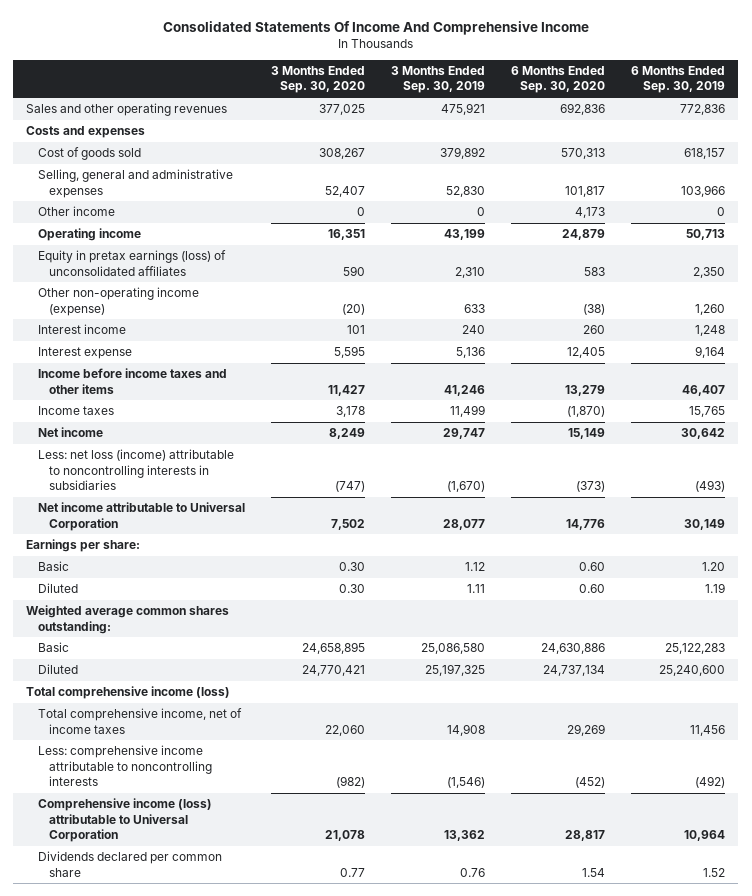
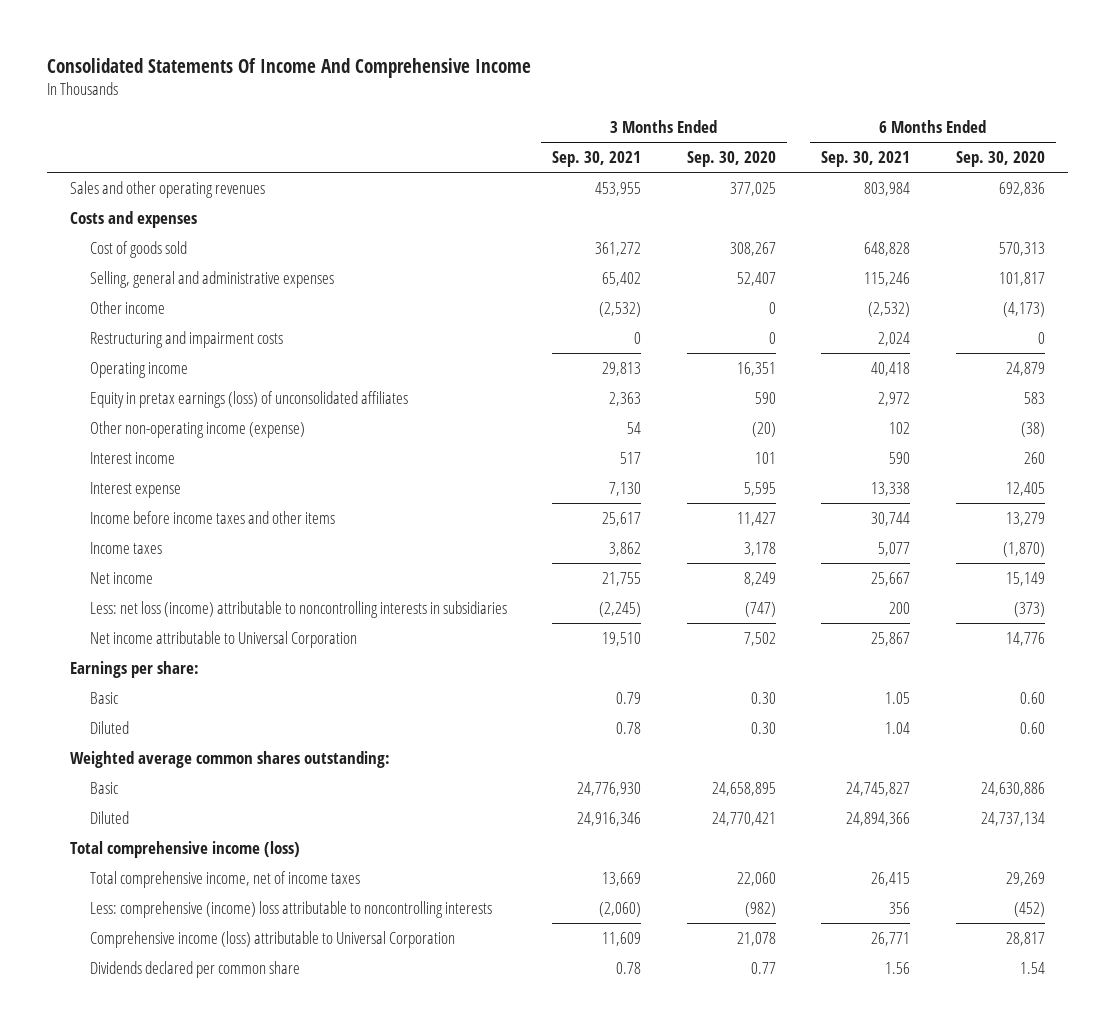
[390,66,485,94] 3 Months Ended Sep. 30, 2019 -> none
[631,66,726,94] 6 Months Ended Sep. 30, 2019 -> none
none -> [552,151,642,168] Sep. 30, 2021
none -> [821,151,911,168] Sep. 30, 2021
[574,207,605,219] 4,173 -> [1003,302,1046,318] (4,173)
none -> [89,331,283,349] Restructuring and impairment costs
[37,745,213,786] Less: comprehensive income attributable to noncontrolling interests -> [89,901,492,919] Less: comprehensive (income) loss attributable to noncontrolling interests

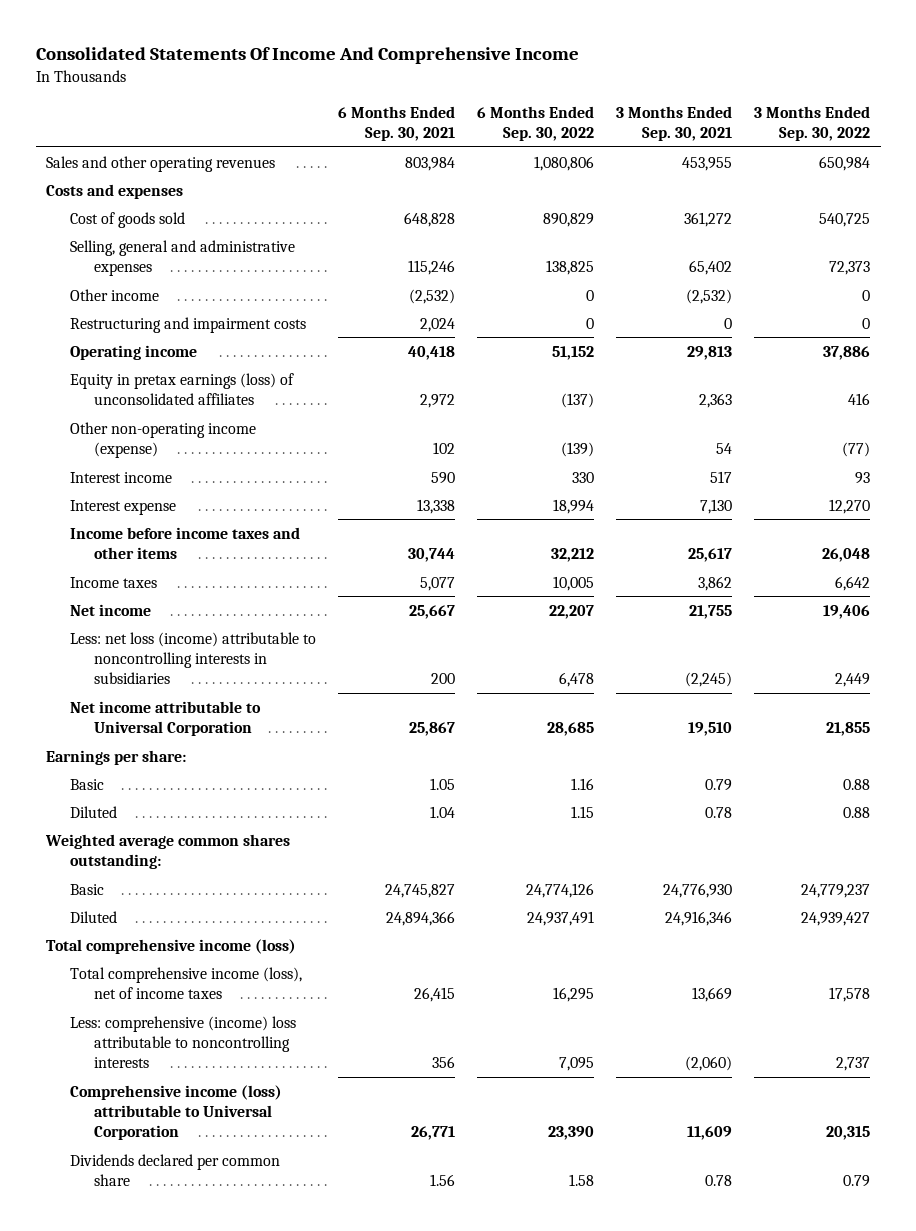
[686,151,776,168] Sep. 30, 2020 -> none
[956,151,1046,168] Sep. 30, 2020 -> none
none -> [477,105,595,142] 6 Months Ended Sep. 30, 2022
none -> [753,105,870,142] 3 Months Ended Sep. 30, 2022
[89,871,360,889] Total comprehensive income, net of income taxes -> [70,966,303,999] Total comprehensive income (loss), net of income taxes

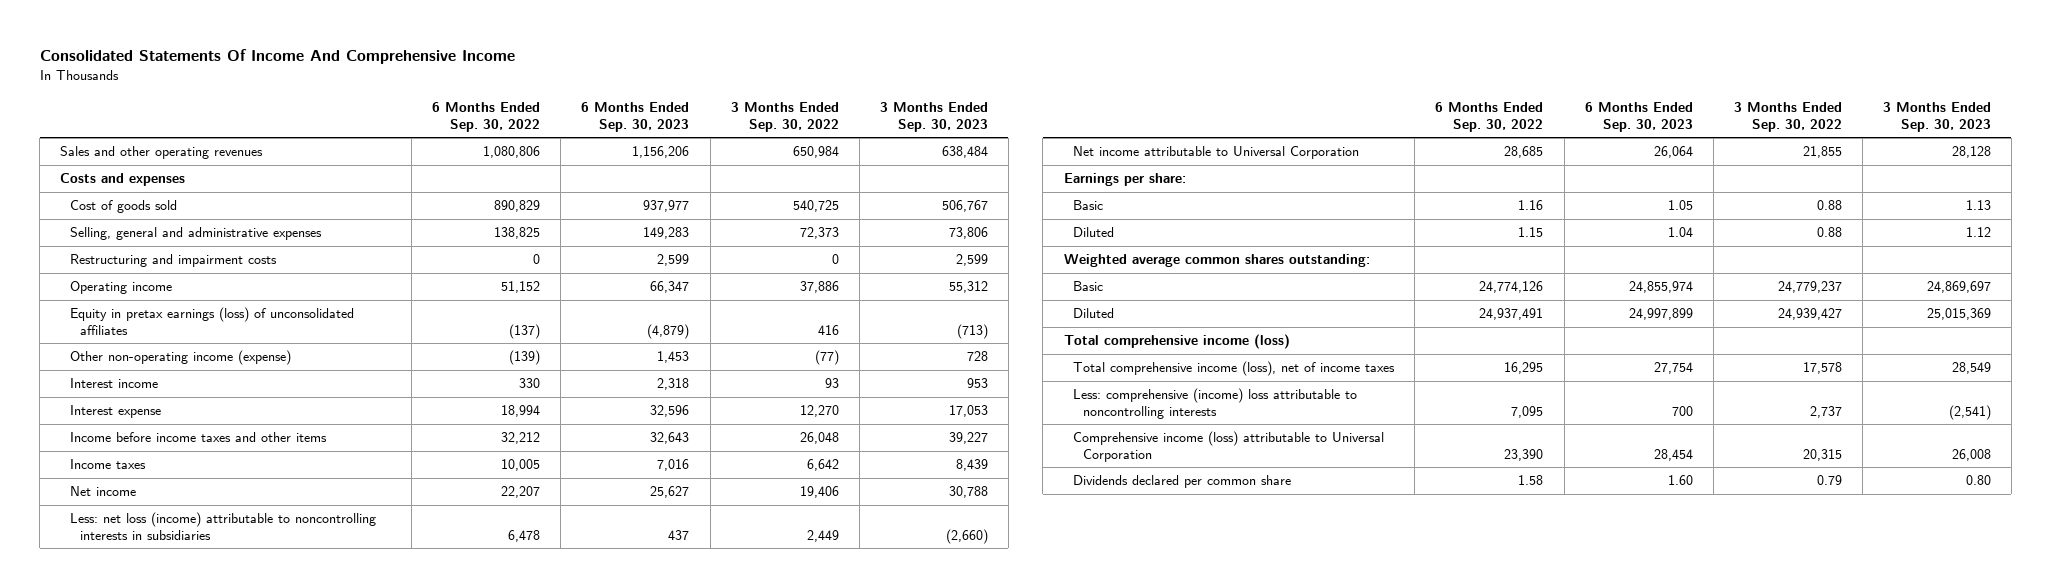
[338,105,456,142] 6 Months Ended Sep. 30, 2021 -> none
[615,105,732,142] 3 Months Ended Sep. 30, 2021 -> none
none -> [581,102,690,132] 6 Months Ended Sep. 30, 2023
none -> [879,102,988,132] 3 Months Ended Sep. 30, 2023
[70,288,160,301] Other income -> none

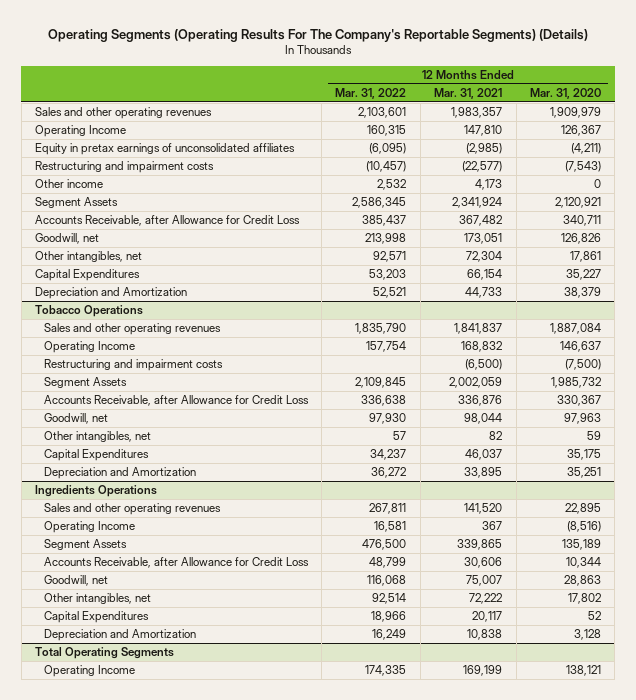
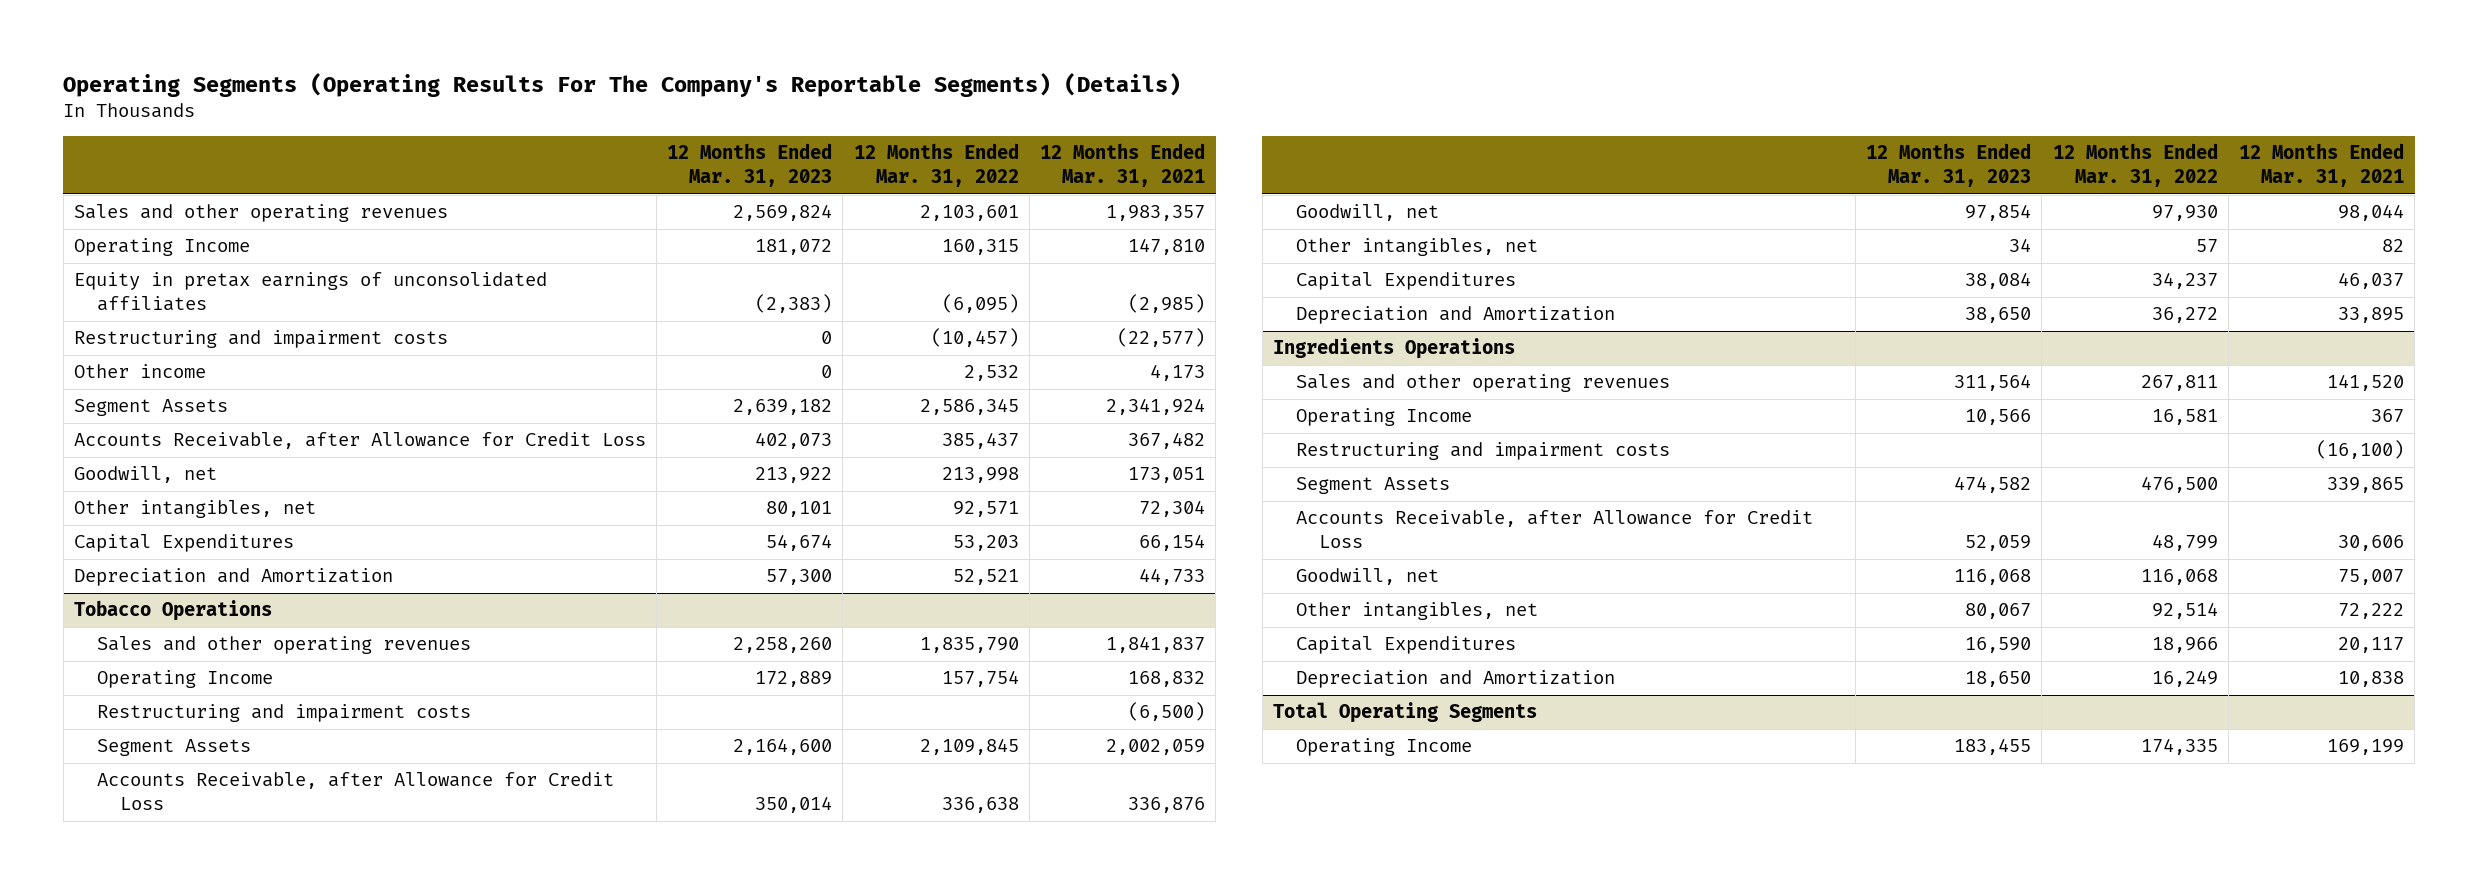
[530,87,602,99] Mar. 31, 2020 -> none
none -> [667,143,833,188] 12 Months Ended Mar. 31, 2023
none -> [1296,442,1671,461] Restructuring and impairment costs

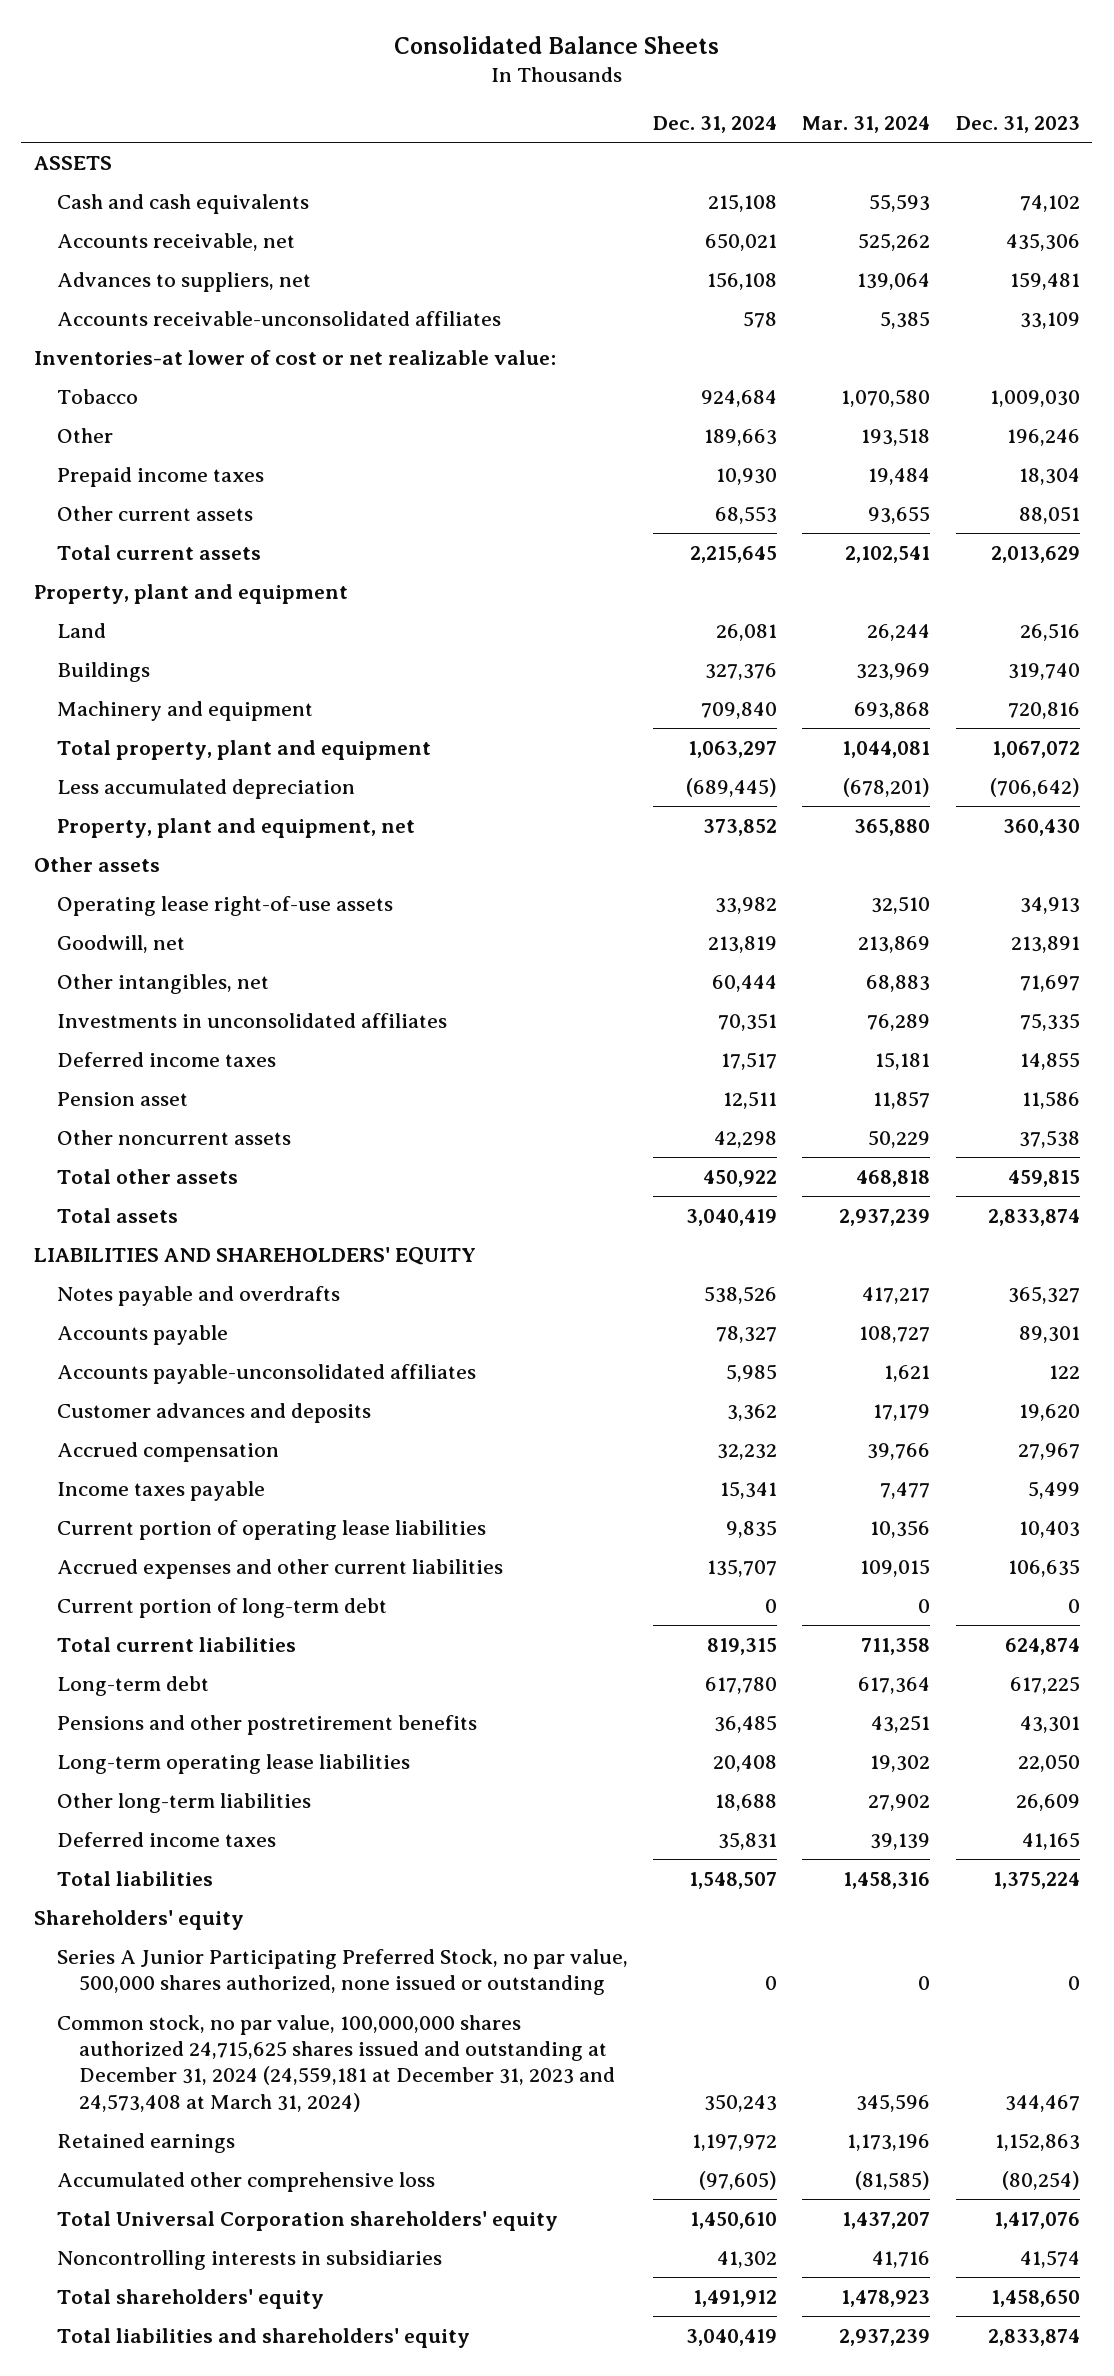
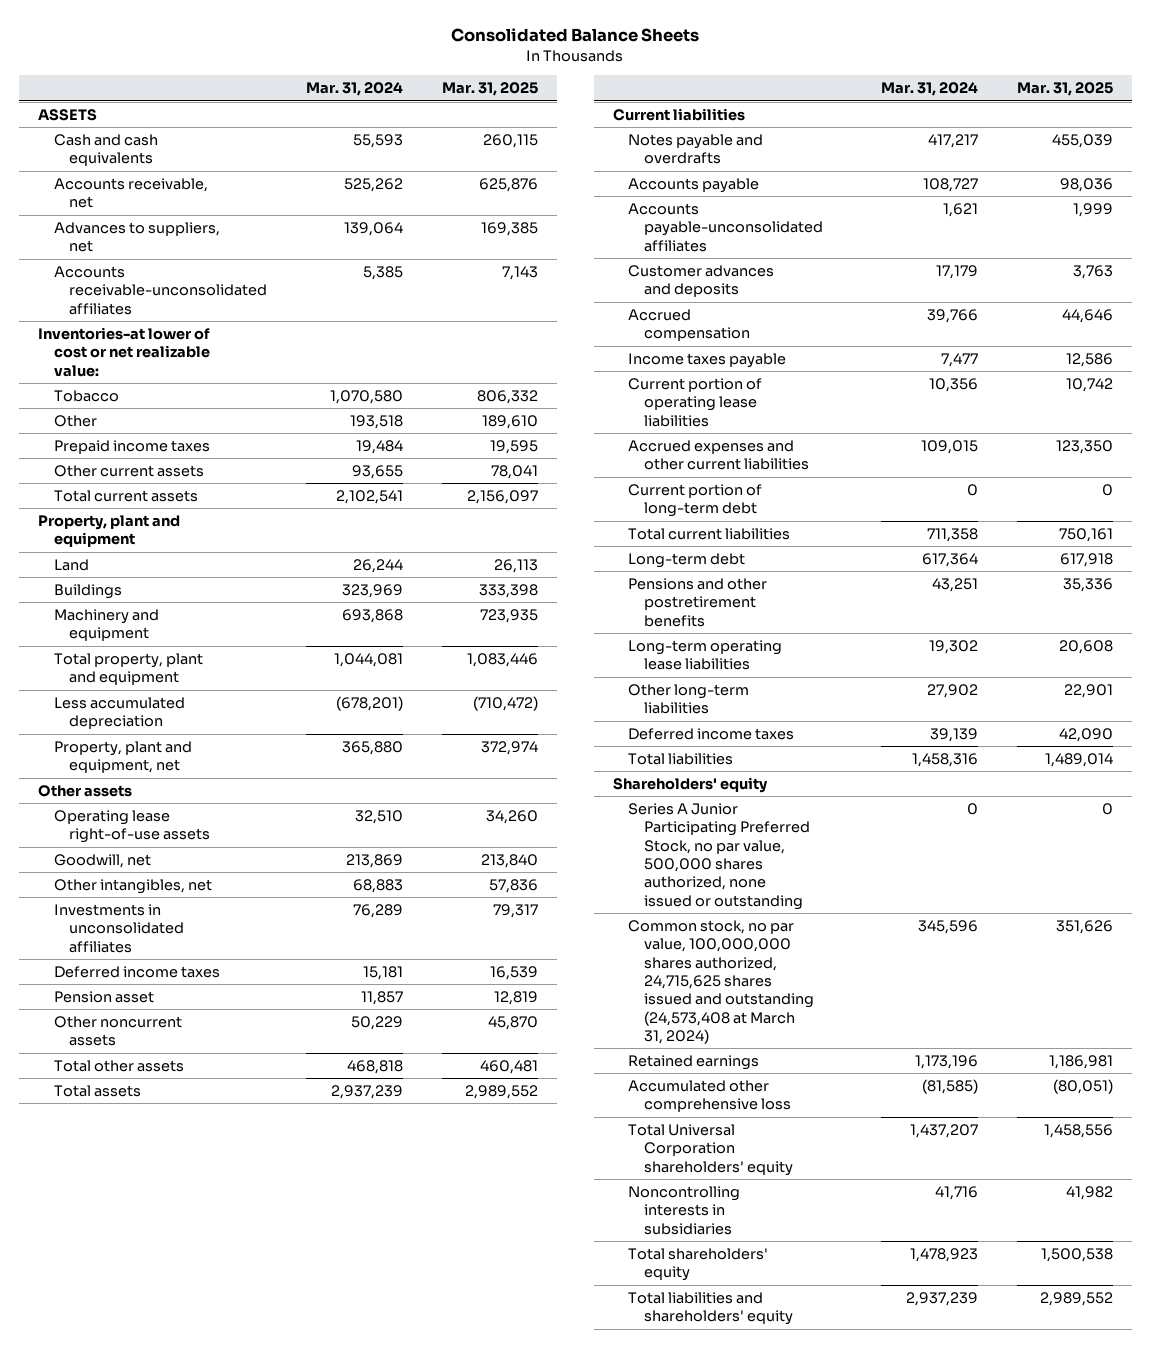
[653,115,778,133] Dec. 31, 2024 -> none
[955,115,1080,133] Dec. 31, 2023 -> none
none -> [441,82,538,97] Mar. 31, 2025
[33,1246,476,1265] LIABILITIES AND SHAREHOLDERS' EQUITY -> none
none -> [612,107,745,121] Current liabilities
[56,2014,616,2112] Common stock, no par value, 100,000,000 shares authorized 24,715,625 shares issued and outstanding at December 31, 2024 (24,559,181 at December 31, 2023 and 24,573,408 at March 31, 2024) -> [628,919,814,1045] Common stock, no par value, 100,000,000 shares authorized, 24,715,625 shares issued and outstanding (24,573,408 at March 31, 2024)

